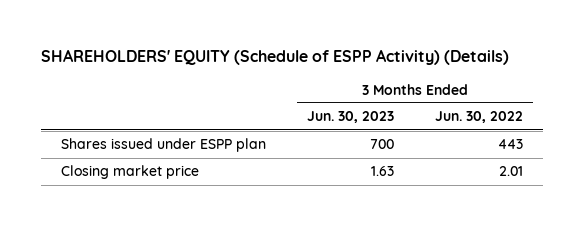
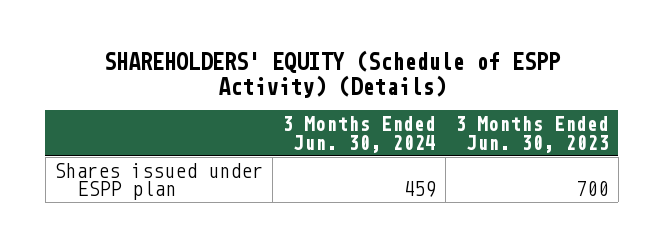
[434,111,523,124] Jun. 30, 2022 -> none
none -> [282,116,437,153] 3 Months Ended Jun. 30, 2024
[61,165,200,180] Closing market price -> none

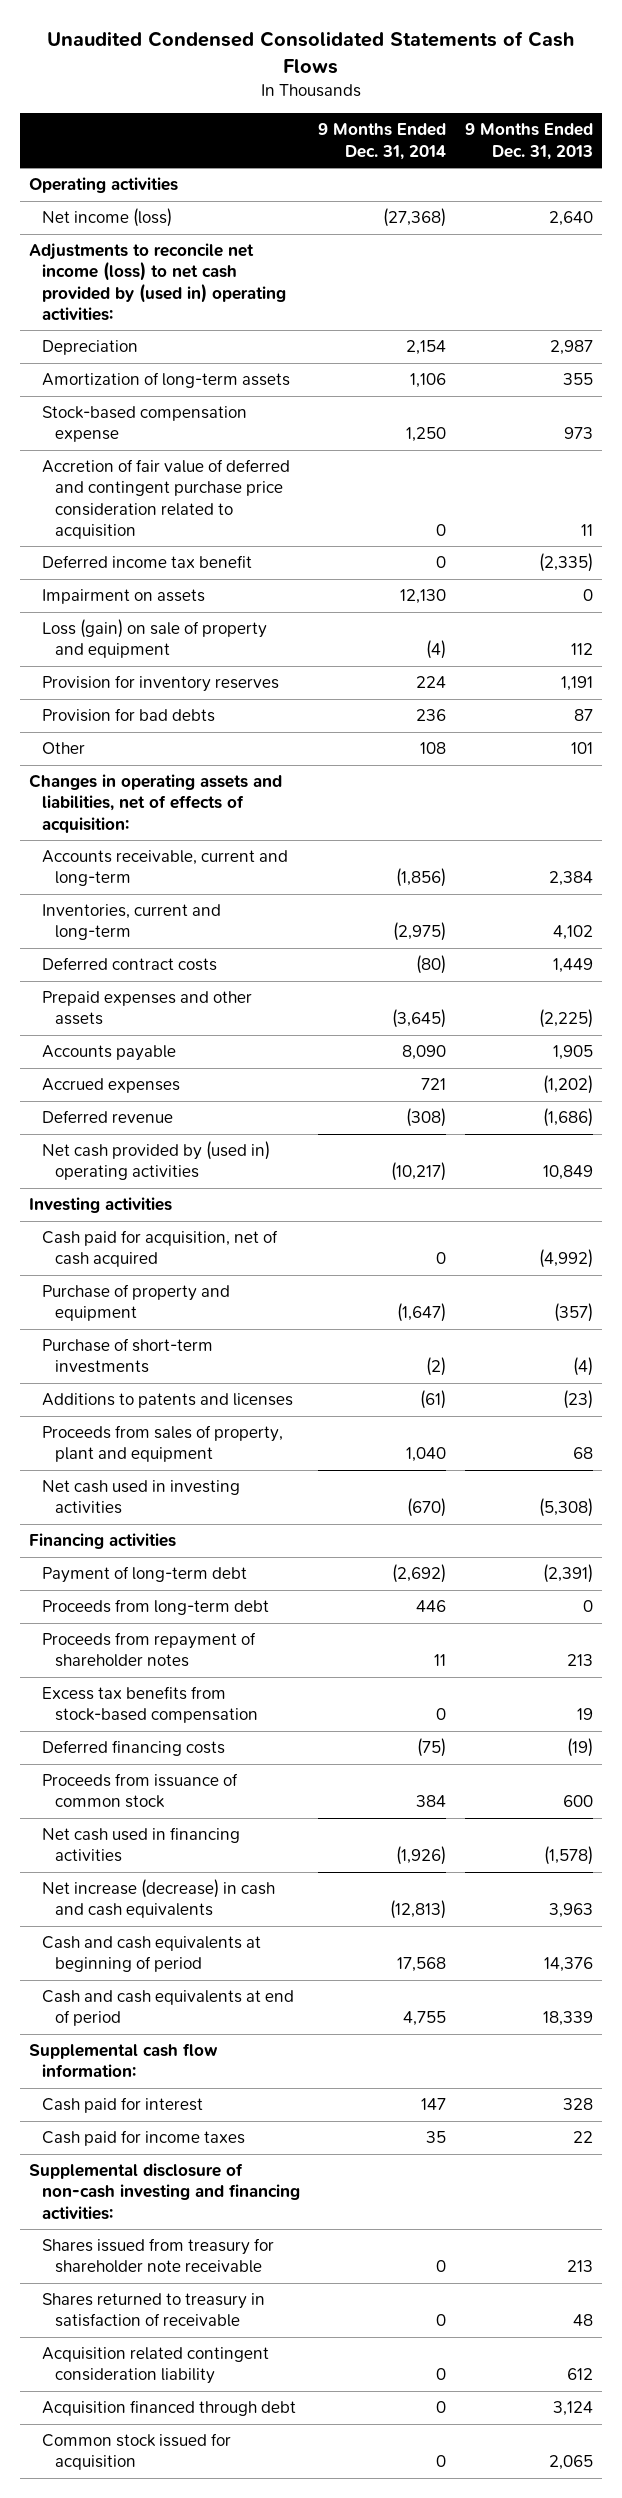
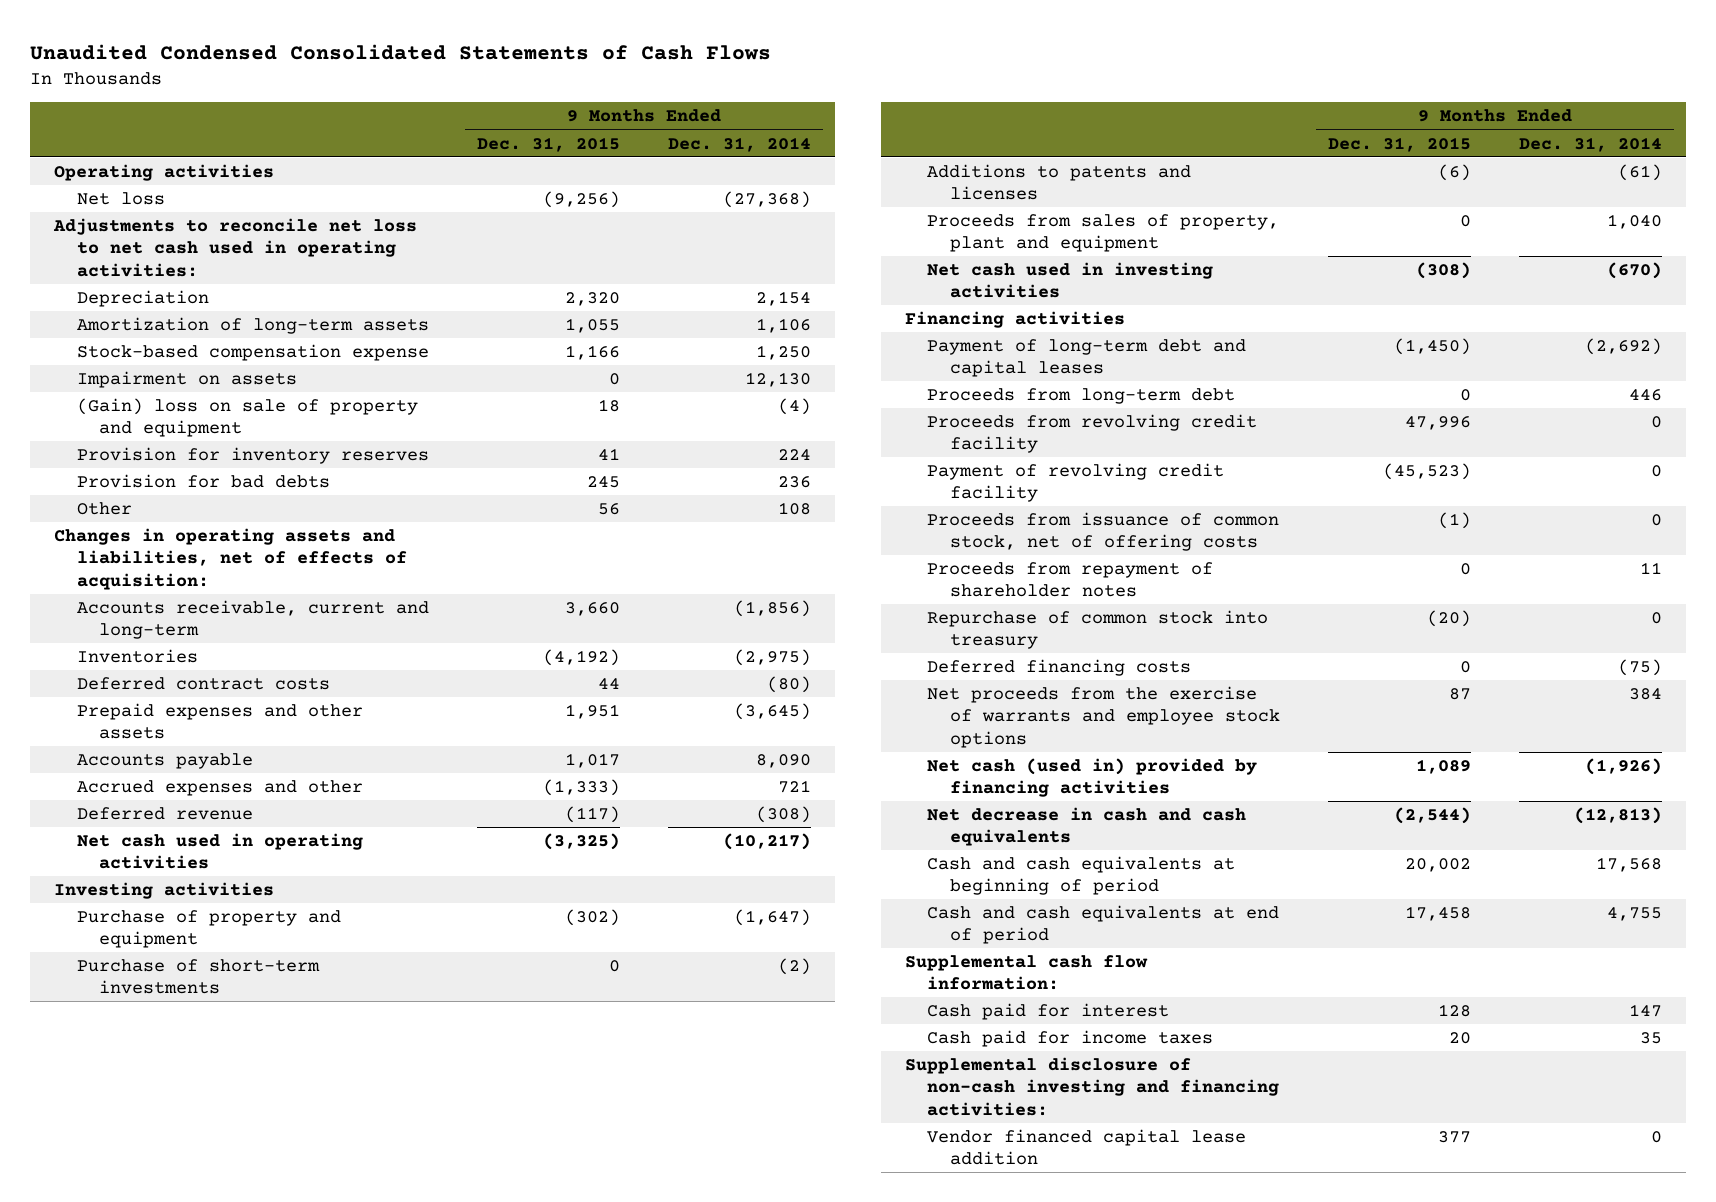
[464,123,593,160] 9 Months Ended Dec. 31, 2013 -> none
none -> [476,136,620,152] Dec. 31, 2015
[42,208,173,228] Net income (loss) -> [76,191,165,205] Net loss
[28,243,287,322] Adjustments to reconcile net income (loss) to net cash provided by (used in) operating activities: -> [53,217,418,277] Adjustments to reconcile net loss to net cash used in operating activities:
[42,459,291,540] Accretion of fair value of deferred and contingent purchase price consideration related to acquisition -> none
[42,555,253,569] Deferred income tax benefit -> none
[42,619,268,659] Loss (gain) on sale of property and equipment -> [76,397,418,438] (Gain) loss on sale of property and equipment
[42,904,222,941] Inventories, current and long-term -> [76,648,198,663] Inventories
[42,1078,181,1094] Accrued expenses -> [76,779,363,796] Accrued expenses and other
[42,1141,271,1181] Net cash provided by (used in) operating activities -> [76,832,363,870] Net cash used in operating activities
[42,1230,279,1268] Cash paid for acquisition, net of cash acquired -> none
[42,1566,248,1584] Payment of long-term debt -> [927,338,1247,378] Payment of long-term debt and capital leases
none -> [927,413,1258,454] Proceeds from revolving credit facility
none -> [927,462,1225,503] Payment of revolving credit facility
none -> [927,511,1280,552] Proceeds from issuance of common stock, net of offering costs
[42,1686,259,1724] Excess tax benefits from stock-based compensation -> none
none -> [927,609,1269,650] Repurchase of common stock into treasury
[42,1773,239,1809] Proceeds from issuance of common stock -> [927,685,1280,748] Net proceeds from the exercise of warrants and employee stock options
[42,1827,241,1863] Net cash used in financing activities -> [927,757,1258,798] Net cash (used in) provided by financing activities
[42,1879,276,1919] Net increase (decrease) in cash and cash equivalents -> [927,806,1247,847] Net decrease in cash and cash equivalents
[42,2293,266,2328] Shares returned to treasury in satisfaction of receivable -> none
[42,2347,270,2385] Acquisition related contingent consideration liability -> none
[42,2400,297,2417] Acquisition financed through debt -> none
[42,2433,232,2471] Common stock issued for acquisition -> none
[42,2238,275,2274] Shares issued from treasury for shareholder note receivable -> [927,1128,1247,1166] Vendor financed capital lease addition

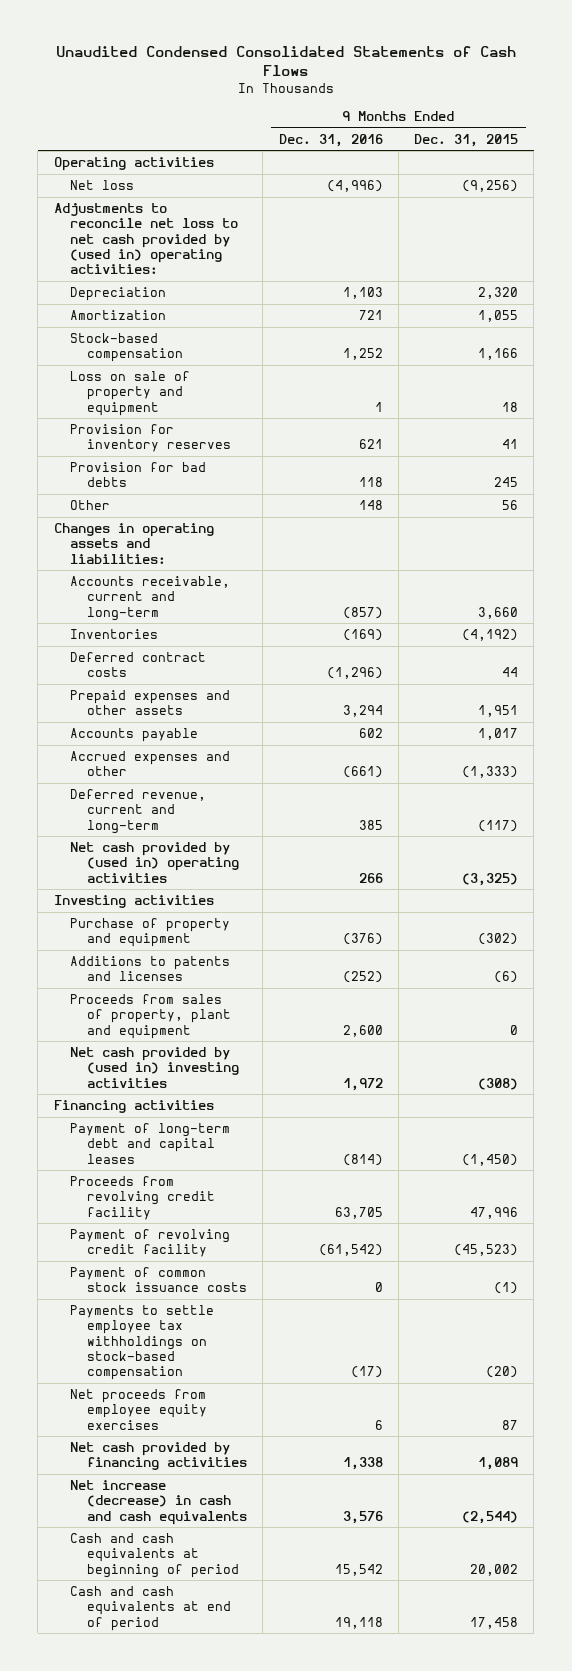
[667,136,811,152] Dec. 31, 2014 -> none
none -> [278,133,383,147] Dec. 31, 2016
[53,217,418,277] Adjustments to reconcile net loss to net cash used in operating activities: -> [53,203,239,275] Adjustments to reconcile net loss to net cash provided by (used in) operating activities:
[76,370,297,388] Impairment on assets -> none
[76,316,429,334] Amortization of long-term assets -> [70,310,167,321] Amortization
[76,343,429,361] Stock-based compensation expense -> [70,333,184,363] Stock-based compensation
[76,397,418,438] (Gain) loss on sale of property and equipment -> [70,371,191,416] Loss on sale of property and equipment
[54,527,407,590] Changes in operating assets and liabilities, net of effects of acquisition: -> [53,523,214,564] Changes in operating assets and liabilities:
[76,806,253,820] Deferred revenue -> [70,789,207,834] Deferred revenue, current and long-term
[76,832,363,870] Net cash used in operating activities -> [70,842,240,883] Net cash provided by (used in) operating activities
[76,958,320,995] Purchase of short-term investments -> none
[927,261,1214,299] Net cash used in investing activities -> [70,1047,240,1088] Net cash provided by (used in) investing activities
[927,387,1236,404] Proceeds from long-term debt -> none
[927,561,1214,598] Proceeds from repayment of shareholder notes -> none
[927,609,1269,650] Repurchase of common stock into treasury -> none
[927,658,1192,676] Deferred financing costs -> none
[927,511,1280,552] Proceeds from issuance of common stock, net of offering costs -> [70,1267,248,1293] Payment of common stock issuance costs
none -> [70,1305,215,1381] Payments to settle employee tax withholdings on stock-based compensation
[927,685,1280,748] Net proceeds from the exercise of warrants and employee stock options -> [70,1389,208,1430] Net proceeds from employee equity exercises
[927,757,1258,798] Net cash (used in) provided by financing activities -> [70,1442,248,1471] Net cash provided by financing activities
[927,806,1247,847] Net decrease in cash and cash equivalents -> [70,1480,248,1525] Net increase (decrease) in cash and cash equivalents
[905,954,1149,991] Supplemental cash flow information: -> none
[927,1002,1170,1020] Cash paid for interest -> none
[927,1029,1214,1047] Cash paid for income taxes -> none
[905,1056,1280,1116] Supplemental disclosure of non-cash investing and financing activities: -> none
[927,1128,1247,1166] Vendor financed capital lease addition -> none

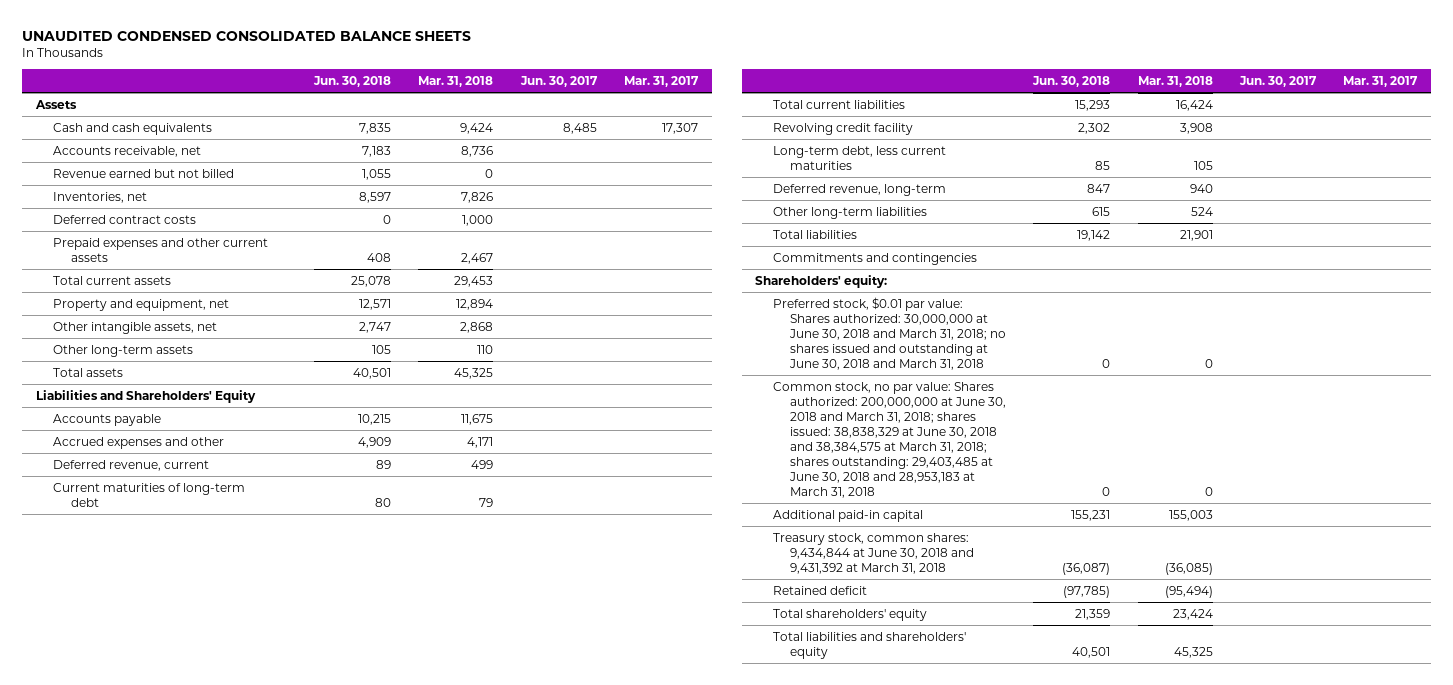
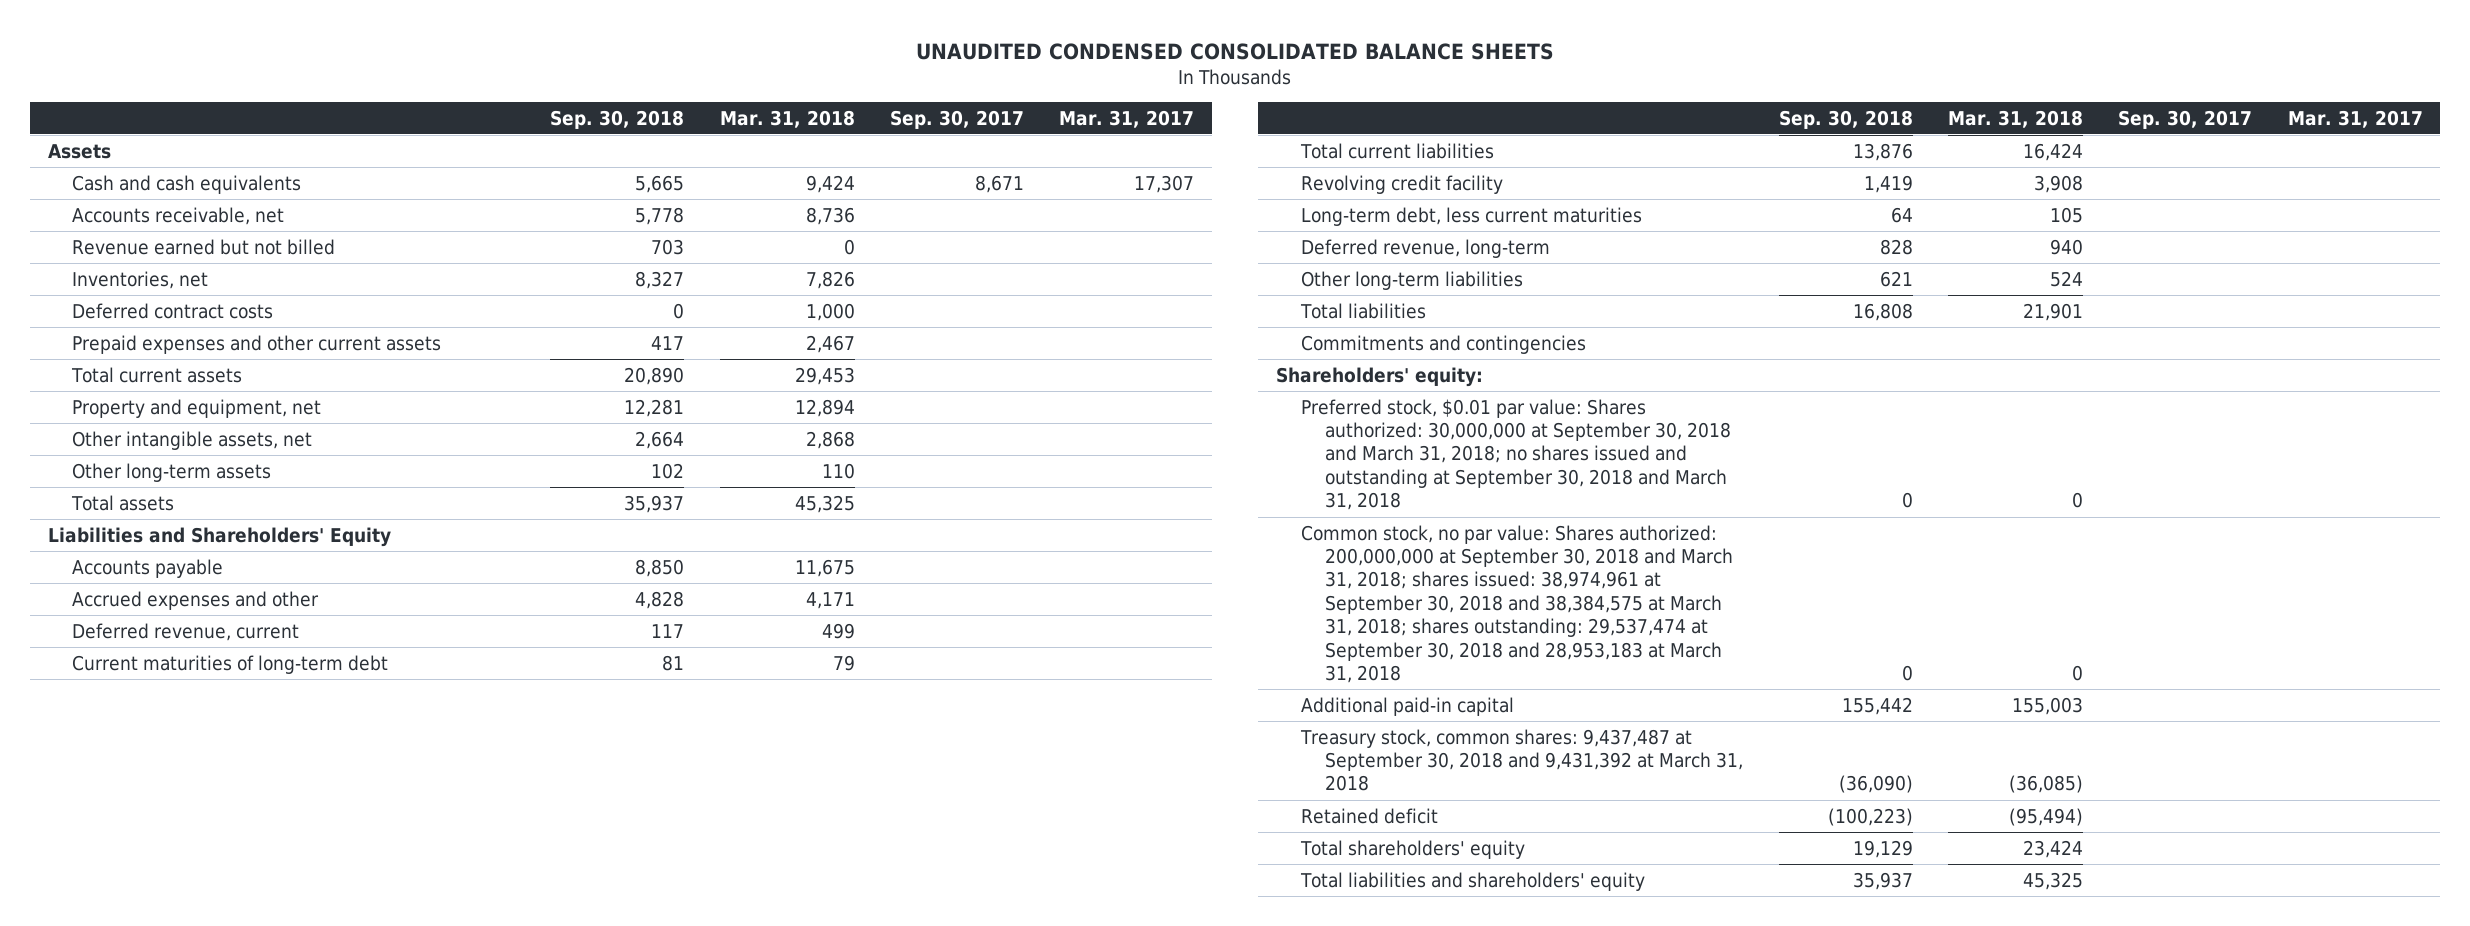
[313,75,392,87] Jun. 30, 2018 -> none
[519,75,598,87] Jun. 30, 2017 -> none
none -> [550,109,685,129] Sep. 30, 2018
none -> [890,109,1025,129] Sep. 30, 2017
[772,296,1007,370] Preferred stock, $0.01 par value: Shares authorized: 30,000,000 at June 30, 2018 and March 31, 2018; no shares issued and outstanding at June 30, 2018 and March 31, 2018 -> [1300,398,1732,511] Preferred stock, $0.01 par value: Shares authorized: 30,000,000 at September 30, 2018 and March 31, 2018; no shares issued and outstanding at September 30, 2018 and March 31, 2018
[772,381,1007,498] Common stock, no par value: Shares authorized: 200,000,000 at June 30, 2018 and March 31, 2018; shares issued: 38,838,329 at June 30, 2018 and 38,384,575 at March 31, 2018; shares outstanding: 29,403,485 at June 30, 2018 and 28,953,183 at March 31, 2018 -> [1300,524,1734,684] Common stock, no par value: Shares authorized: 200,000,000 at September 30, 2018 and March 31, 2018; shares issued: 38,974,961 at September 30, 2018 and 38,384,575 at March 31, 2018; shares outstanding: 29,537,474 at September 30, 2018 and 28,953,183 at March 31, 2018
[772,532,975,574] Treasury stock, common shares: 9,434,844 at June 30, 2018 and 9,431,392 at March 31, 2018 -> [1299,728,1744,792] Treasury stock, common shares: 9,437,487 at September 30, 2018 and 9,431,392 at March 31, 2018

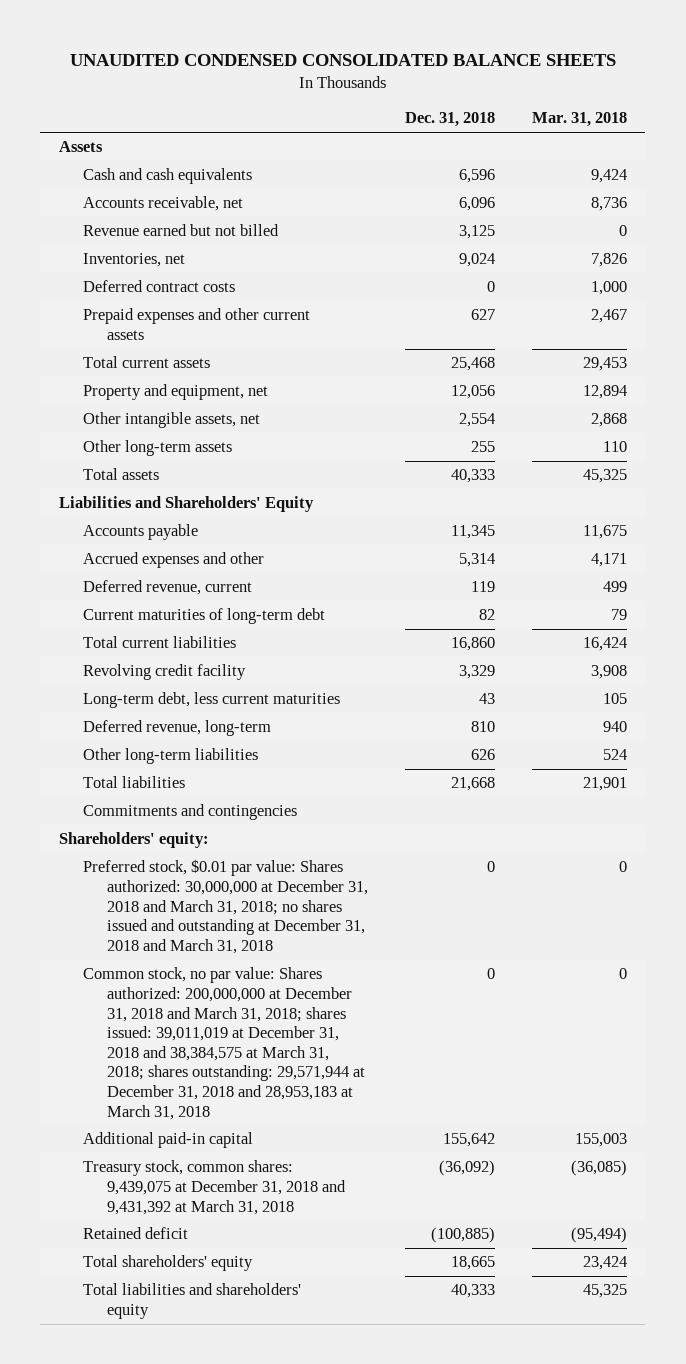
[550,109,685,129] Sep. 30, 2018 -> none
[890,109,1025,129] Sep. 30, 2017 -> none
[1059,109,1195,128] Mar. 31, 2017 -> none
none -> [405,112,496,128] Dec. 31, 2018
[1300,398,1732,511] Preferred stock, $0.01 par value: Shares authorized: 30,000,000 at September 30, 2018 and March 31, 2018; no shares issued and outstanding at September 30, 2018 and March 31, 2018 -> [83,859,369,954] Preferred stock, $0.01 par value: Shares authorized: 30,000,000 at December 31, 2018 and March 31, 2018; no shares issued and outstanding at December 31, 2018 and March 31, 2018
[1300,524,1734,684] Common stock, no par value: Shares authorized: 200,000,000 at September 30, 2018 and March 31, 2018; shares issued: 38,974,961 at September 30, 2018 and 38,384,575 at March 31, 2018; shares outstanding: 29,537,474 at September 30, 2018 and 28,953,183 at March 31, 2018 -> [83,967,366,1120] Common stock, no par value: Shares authorized: 200,000,000 at December 31, 2018 and March 31, 2018; shares issued: 39,011,019 at December 31, 2018 and 38,384,575 at March 31, 2018; shares outstanding: 29,571,944 at December 31, 2018 and 28,953,183 at March 31, 2018
[1299,728,1744,792] Treasury stock, common shares: 9,437,487 at September 30, 2018 and 9,431,392 at March 31, 2018 -> [83,1160,347,1215] Treasury stock, common shares: 9,439,075 at December 31, 2018 and 9,431,392 at March 31, 2018

